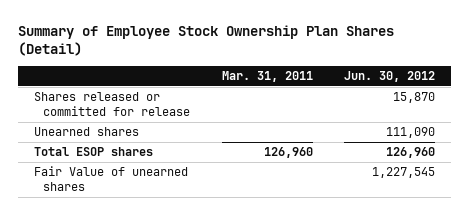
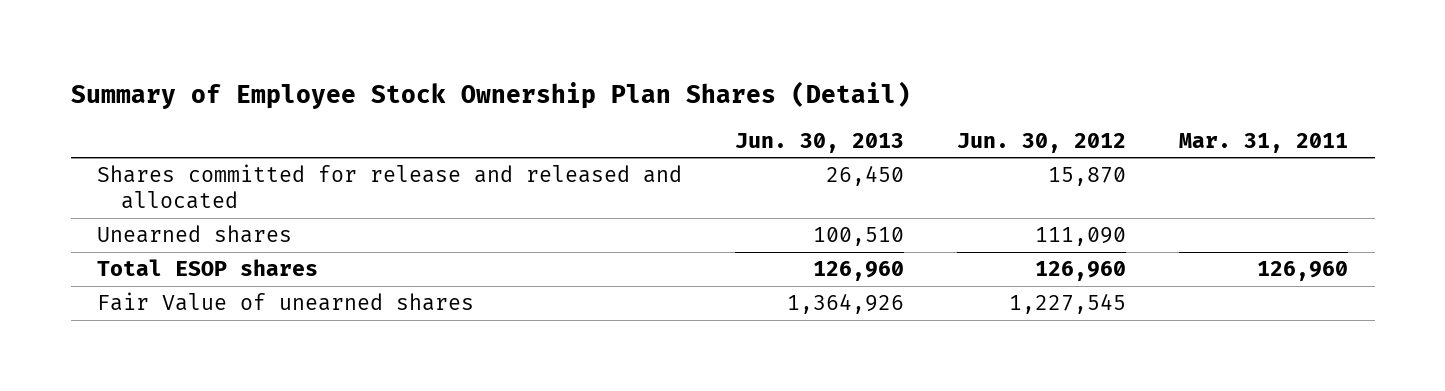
none -> [735,132,905,153] Jun. 30, 2013
[33,92,190,117] Shares released or committed for release -> [97,164,683,210] Shares committed for release and released and allocated

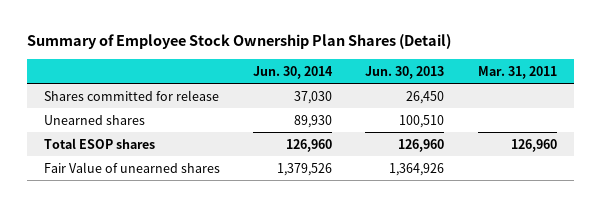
[957,132,1127,153] Jun. 30, 2012 -> none
none -> [253,65,334,79] Jun. 30, 2014
[97,164,683,210] Shares committed for release and released and allocated -> [43,89,219,101] Shares committed for release

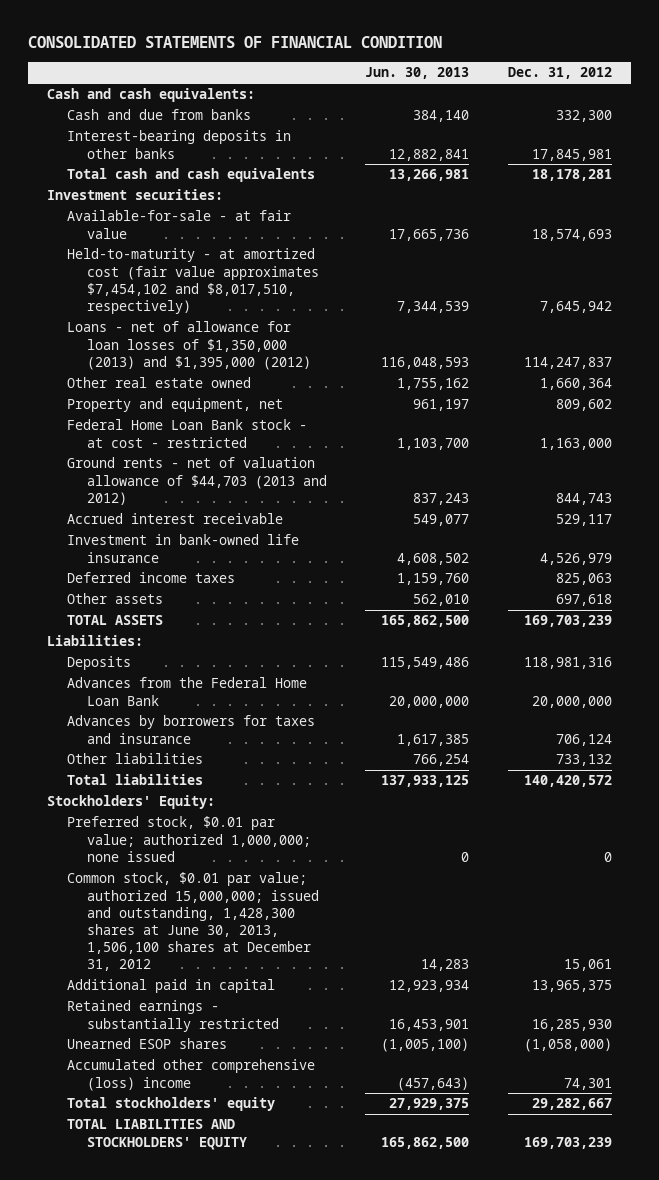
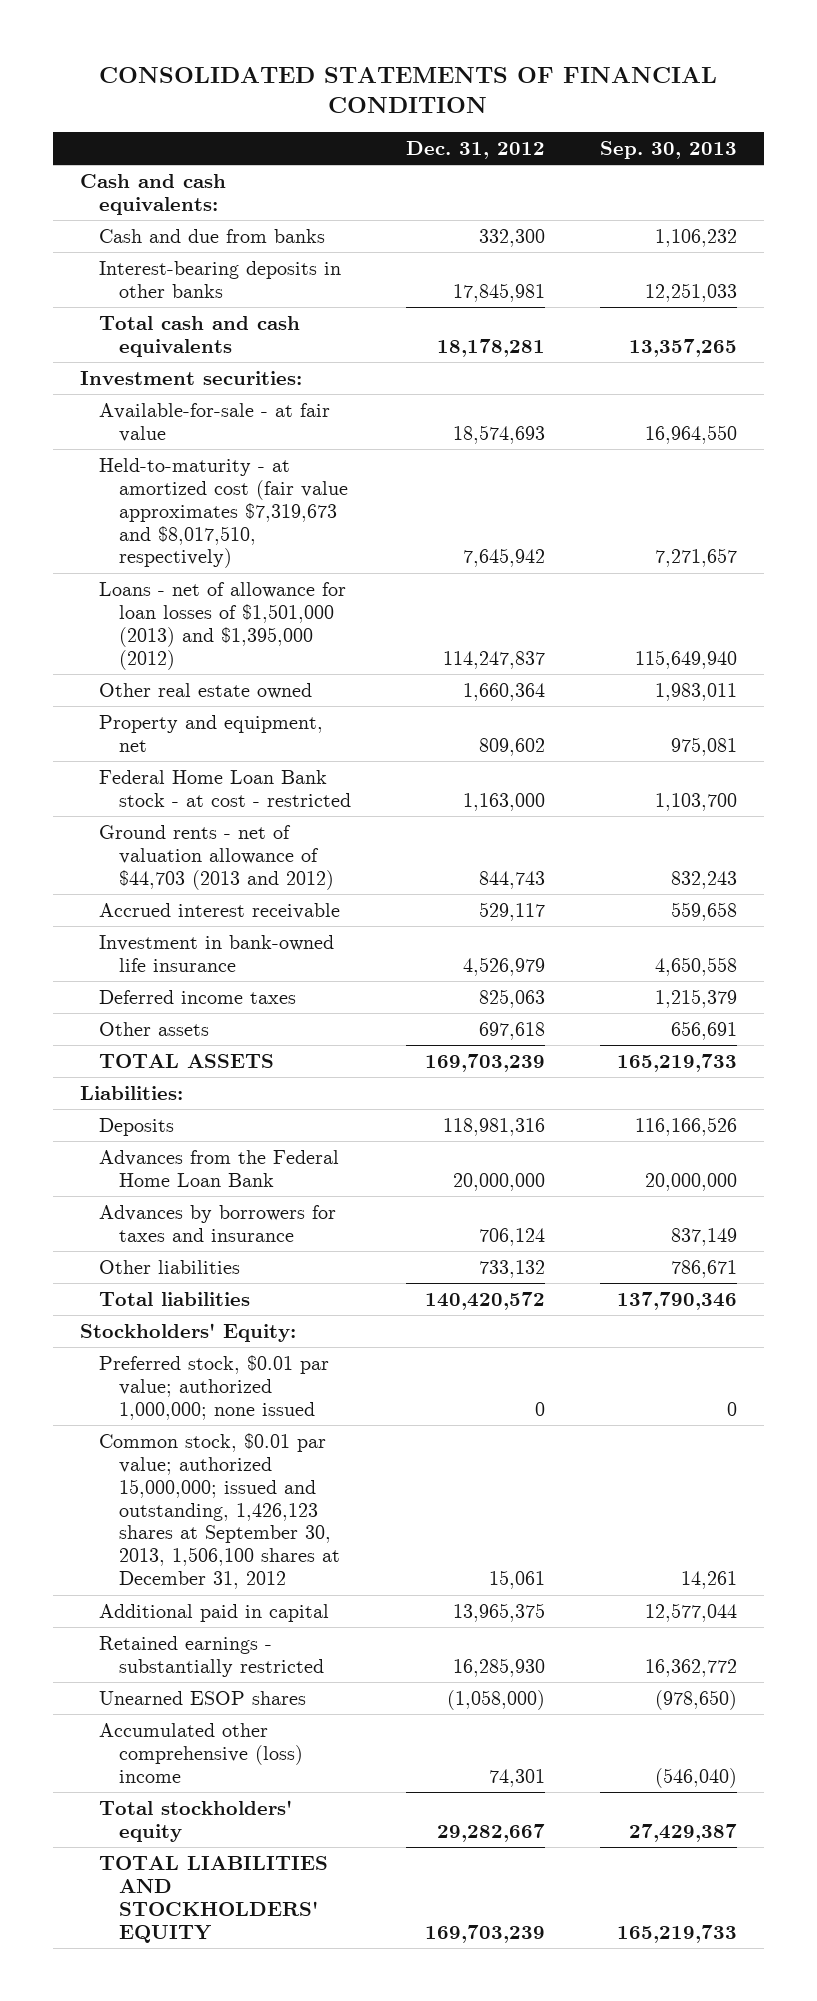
[365,67,470,80] Jun. 30, 2013 -> none
none -> [599,140,737,159] Sep. 30, 2013
[66,248,319,315] Held-to-maturity - at amortized cost (fair value approximates $7,454,102 and $8,017,510, respectively) -> [99,457,348,569] Held-to-maturity - at amortized cost (fair value approximates $7,319,673 and $8,017,510, respectively)
[66,321,311,370] Loans - net of allowance for loan losses of $1,350,000 (2013) and $1,395,000 (2012) -> [99,581,347,670] Loans - net of allowance for loan losses of $1,501,000 (2013) and $1,395,000 (2012)
[66,872,319,972] Common stock, $0.01 par value; authorized 15,000,000; issued and outstanding, 1,428,300 shares at June 30, 2013, 1,506,100 shares at December 31, 2012 -> [99,1432,340,1590] Common stock, $0.01 par value; authorized 15,000,000; issued and outstanding, 1,426,123 shares at September 30, 2013, 1,506,100 shares at December 31, 2012

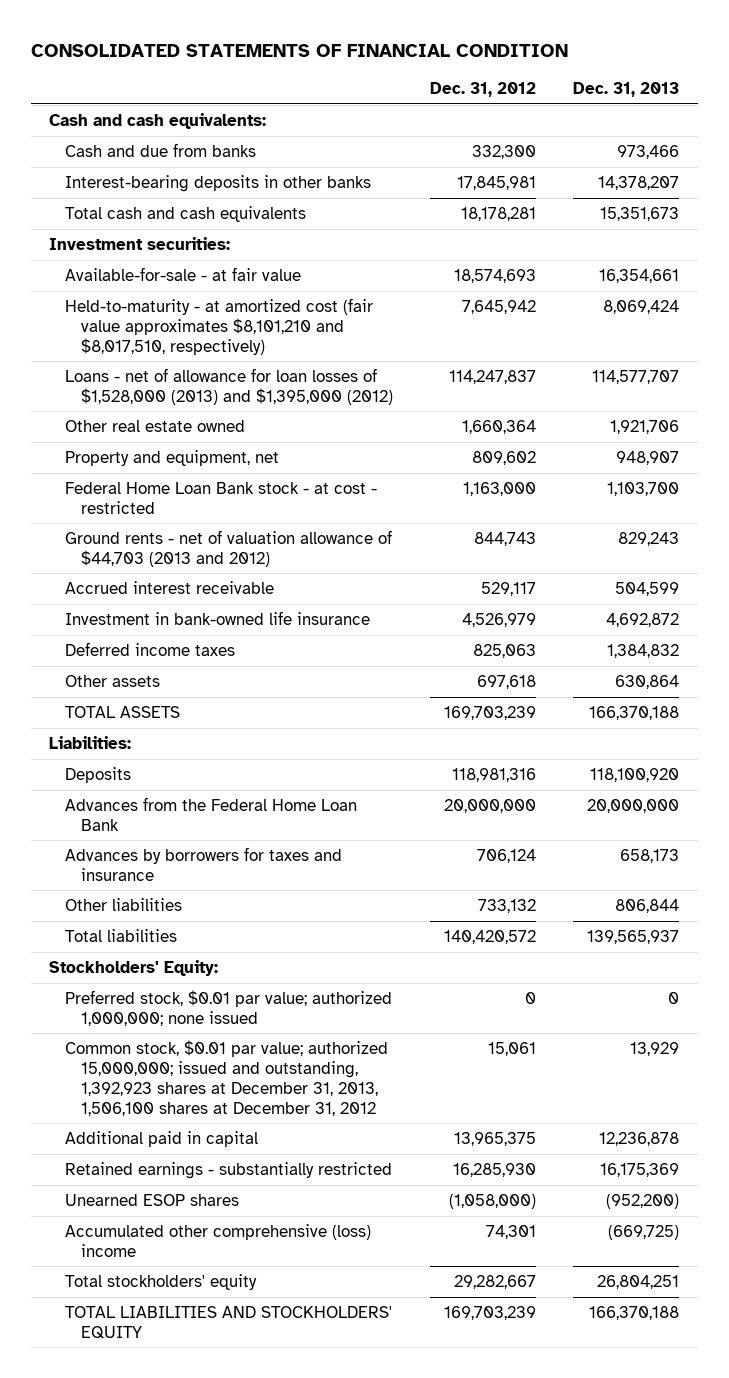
[599,140,737,159] Sep. 30, 2013 -> none
none -> [573,82,680,98] Dec. 31, 2013
[99,457,348,569] Held-to-maturity - at amortized cost (fair value approximates $7,319,673 and $8,017,510, respectively) -> [65,297,374,355] Held-to-maturity - at amortized cost (fair value approximates $8,101,210 and $8,017,510, respectively)
[99,581,347,670] Loans - net of allowance for loan losses of $1,501,000 (2013) and $1,395,000 (2012) -> [65,367,394,405] Loans - net of allowance for loan losses of $1,528,000 (2013) and $1,395,000 (2012)
[99,1432,340,1590] Common stock, $0.01 par value; authorized 15,000,000; issued and outstanding, 1,426,123 shares at September 30, 2013, 1,506,100 shares at December 31, 2012 -> [65,1039,389,1116] Common stock, $0.01 par value; authorized 15,000,000; issued and outstanding, 1,392,923 shares at December 31, 2013, 1,506,100 shares at December 31, 2012

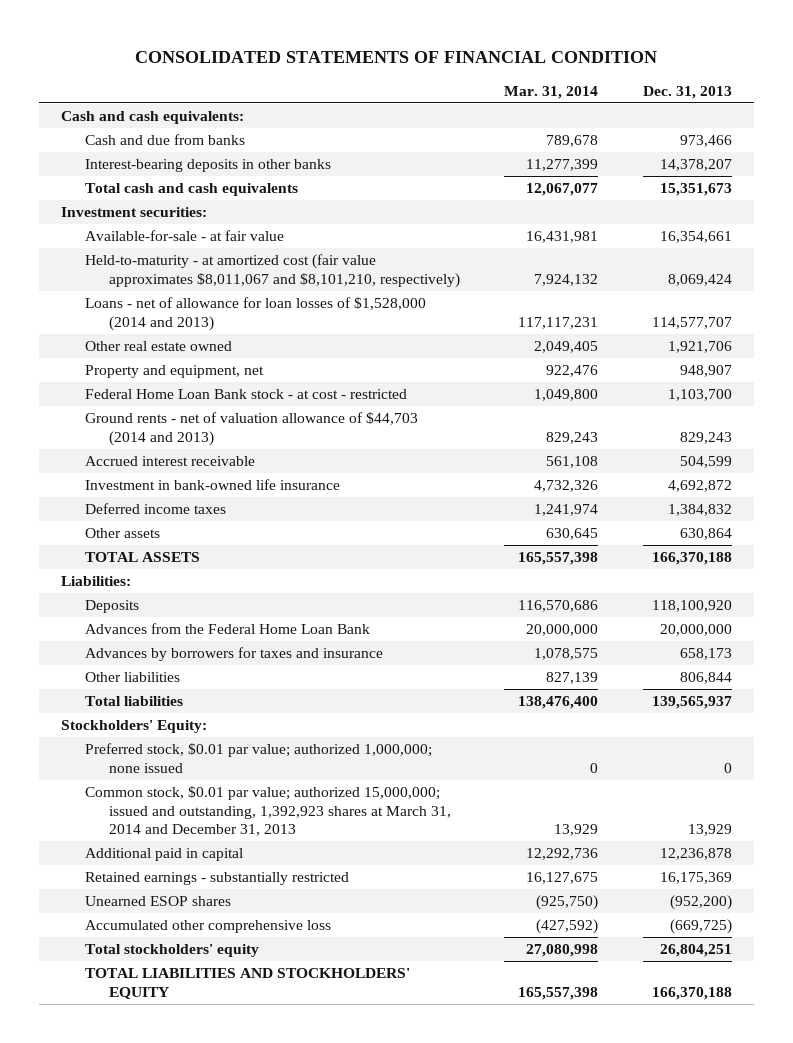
[430,82,537,98] Dec. 31, 2012 -> none
none -> [504,85,599,99] Mar. 31, 2014
[65,297,374,355] Held-to-maturity - at amortized cost (fair value approximates $8,101,210 and $8,017,510, respectively) -> [84,254,460,288] Held-to-maturity - at amortized cost (fair value approximates $8,011,067 and $8,101,210, respectively)
[65,367,394,405] Loans - net of allowance for loan losses of $1,528,000 (2013) and $1,395,000 (2012) -> [84,297,426,331] Loans - net of allowance for loan losses of $1,528,000 (2014 and 2013)
[65,529,393,567] Ground rents - net of valuation allowance of $44,703 (2013 and 2012) -> [84,412,418,446] Ground rents - net of valuation allowance of $44,703 (2014 and 2013)
[65,1039,389,1116] Common stock, $0.01 par value; authorized 15,000,000; issued and outstanding, 1,392,923 shares at December 31, 2013, 1,506,100 shares at December 31, 2012 -> [84,786,451,836] Common stock, $0.01 par value; authorized 15,000,000; issued and outstanding, 1,392,923 shares at March 31, 2014 and December 31, 2013
[65,1223,372,1257] Accumulated other comprehensive (loss) income -> [84,920,331,934] Accumulated other comprehensive loss

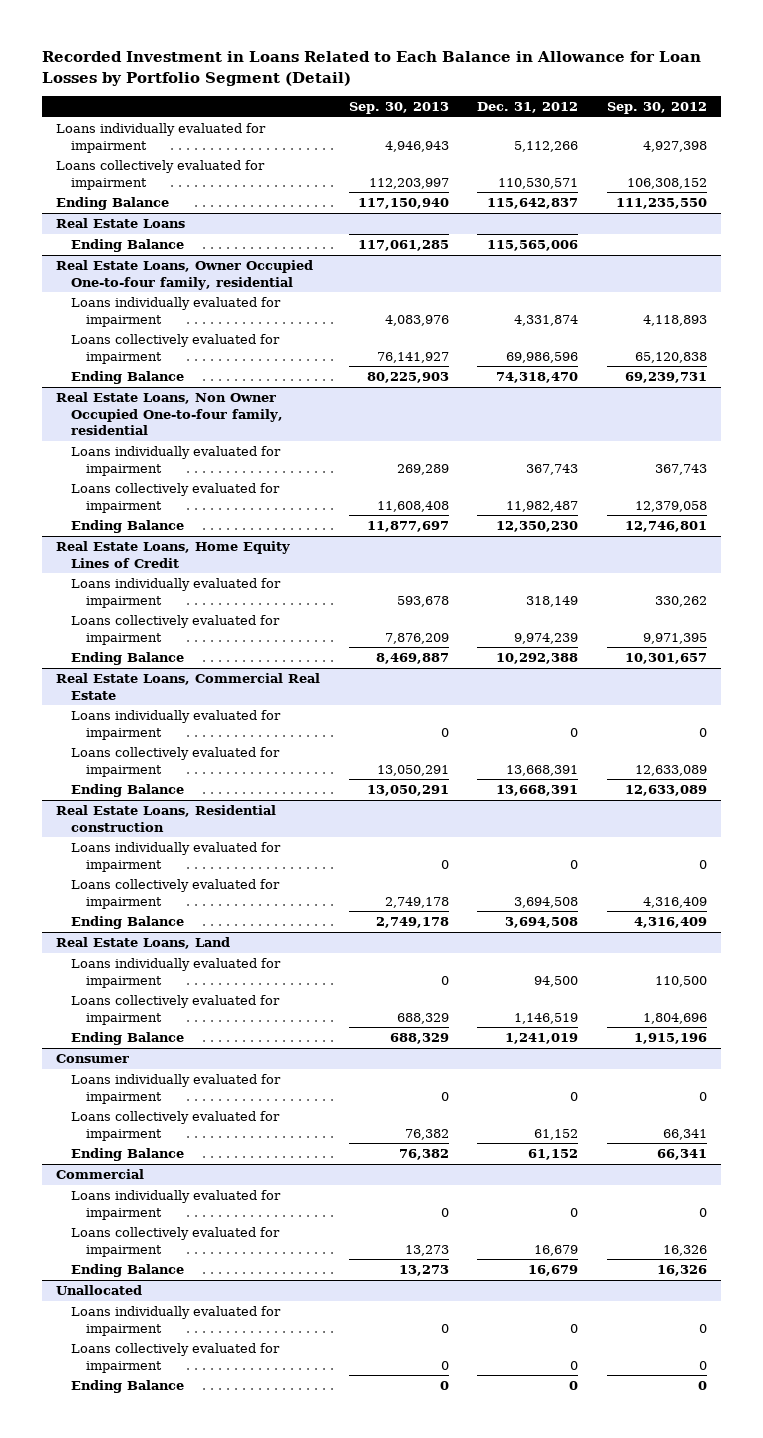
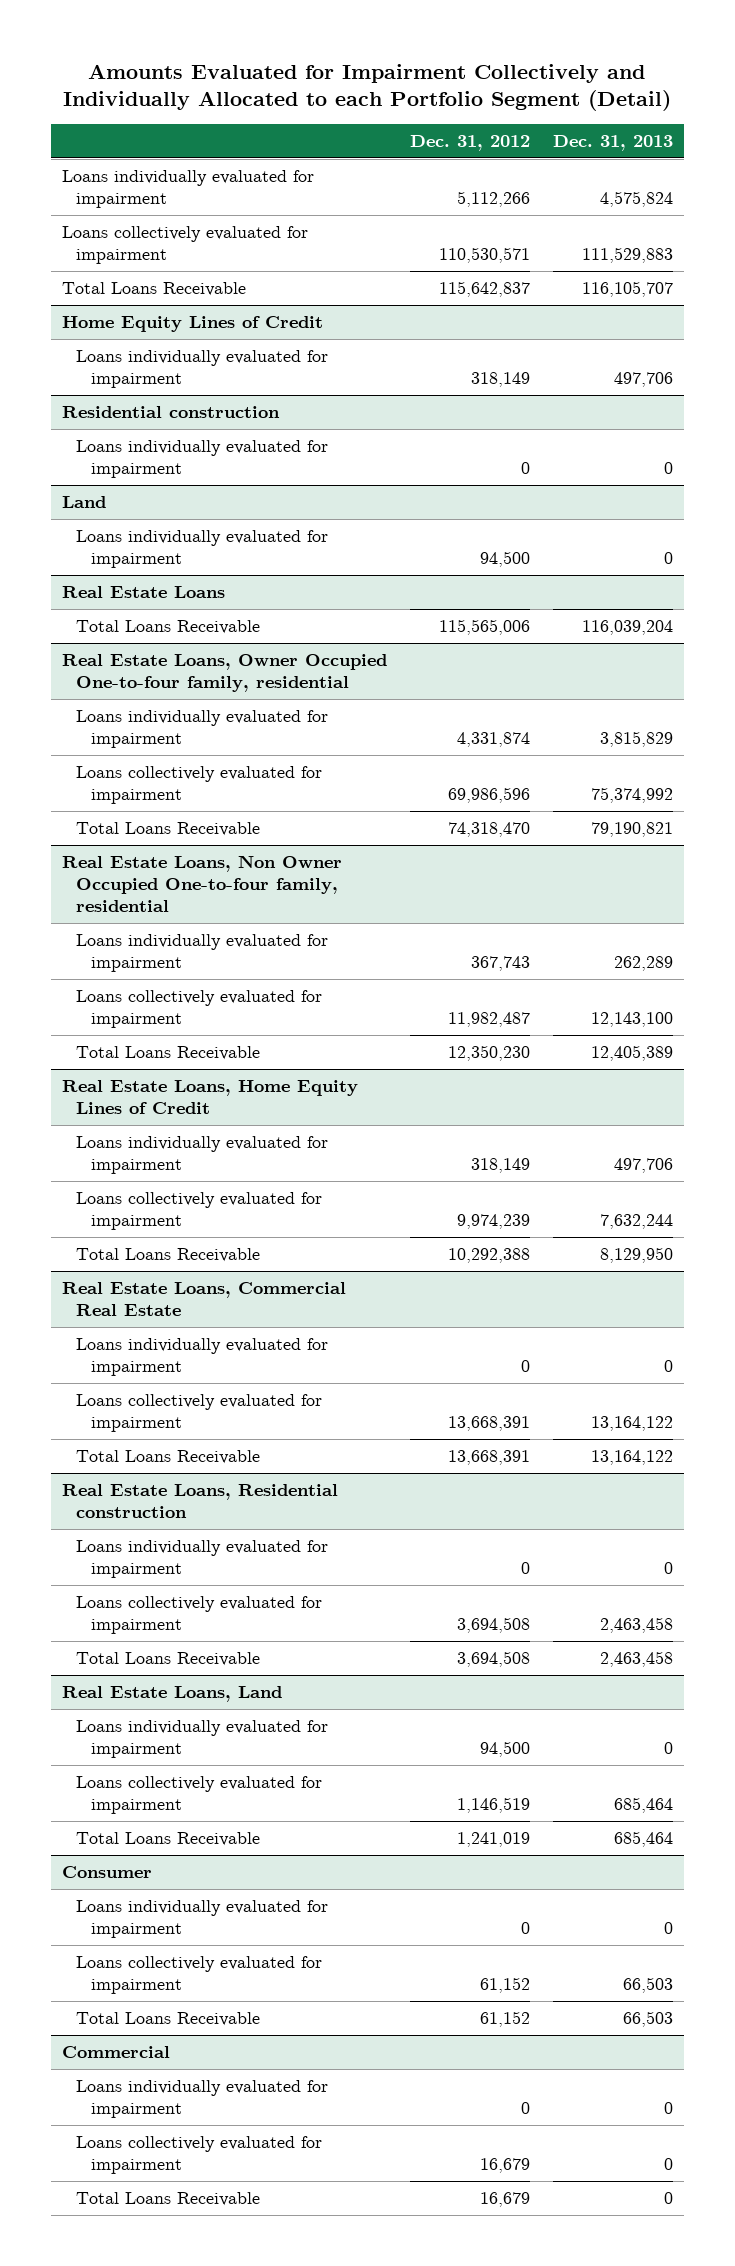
[41,51,701,86] Recorded Investment in Loans Related to Each Balance in Allowance for Loan Losses by Portfolio Segment (Detail) -> [63,63,672,112] Amounts Evaluated for Impairment Collectively and Individually Allocated to each Portfolio Segment (Detail)
[348,102,449,115] Sep. 30, 2013 -> none
[606,102,707,115] Sep. 30, 2012 -> none
none -> [552,135,673,152] Dec. 31, 2013
[56,197,170,211] Ending Balance -> [62,281,247,296] Total Loans Receivable
none -> [62,315,324,332] Home Equity Lines of Credit
none -> [76,349,329,389] Loans individually evaluated for impairment
none -> [62,405,281,418] Residential construction
none -> [76,439,329,479] Loans individually evaluated for impairment
none -> [62,495,107,508] Land
none -> [76,529,329,569] Loans individually evaluated for impairment
[71,239,185,253] Ending Balance -> [76,619,261,634] Total Loans Receivable
[71,371,185,385] Ending Balance -> [76,821,261,836] Total Loans Receivable
[71,520,185,534] Ending Balance -> [76,1045,261,1060] Total Loans Receivable
[71,652,185,666] Ending Balance -> [76,1247,261,1262] Total Loans Receivable
[71,784,185,798] Ending Balance -> [76,1449,261,1464] Total Loans Receivable
[71,916,185,930] Ending Balance -> [76,1651,261,1666] Total Loans Receivable
[71,1032,185,1046] Ending Balance -> [76,1831,261,1846] Total Loans Receivable
[71,1148,185,1162] Ending Balance -> [76,2011,261,2026] Total Loans Receivable
[56,1285,143,1296] Unallocated -> none
[71,1306,282,1336] Loans individually evaluated for impairment -> none
[71,1343,281,1373] Loans collectively evaluated for impairment -> none
[71,1380,185,1394] Ending Balance -> none
[71,1264,185,1278] Ending Balance -> [76,2191,261,2206] Total Loans Receivable

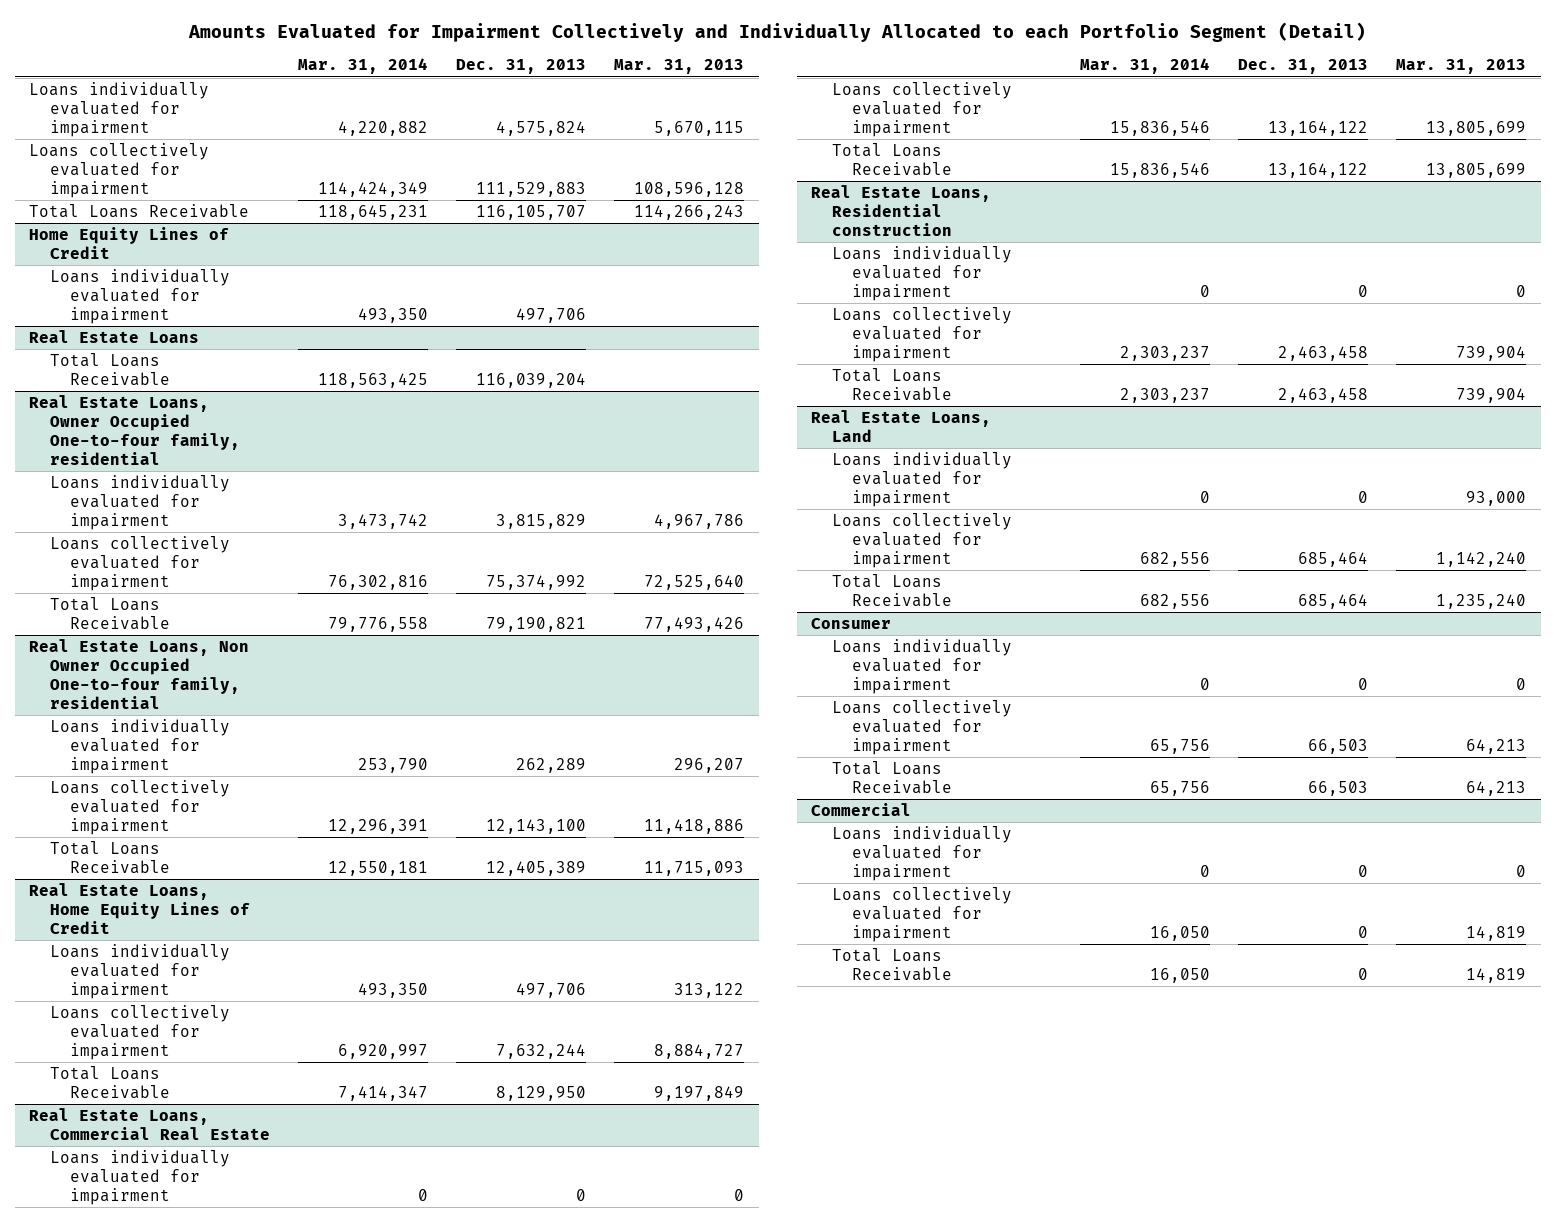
[409,135,530,152] Dec. 31, 2012 -> none
none -> [297,58,428,75] Mar. 31, 2014
none -> [614,59,745,75] Mar. 31, 2013
[62,405,281,418] Residential construction -> none
[76,439,329,479] Loans individually evaluated for impairment -> none
[62,495,107,508] Land -> none
[76,529,329,569] Loans individually evaluated for impairment -> none

